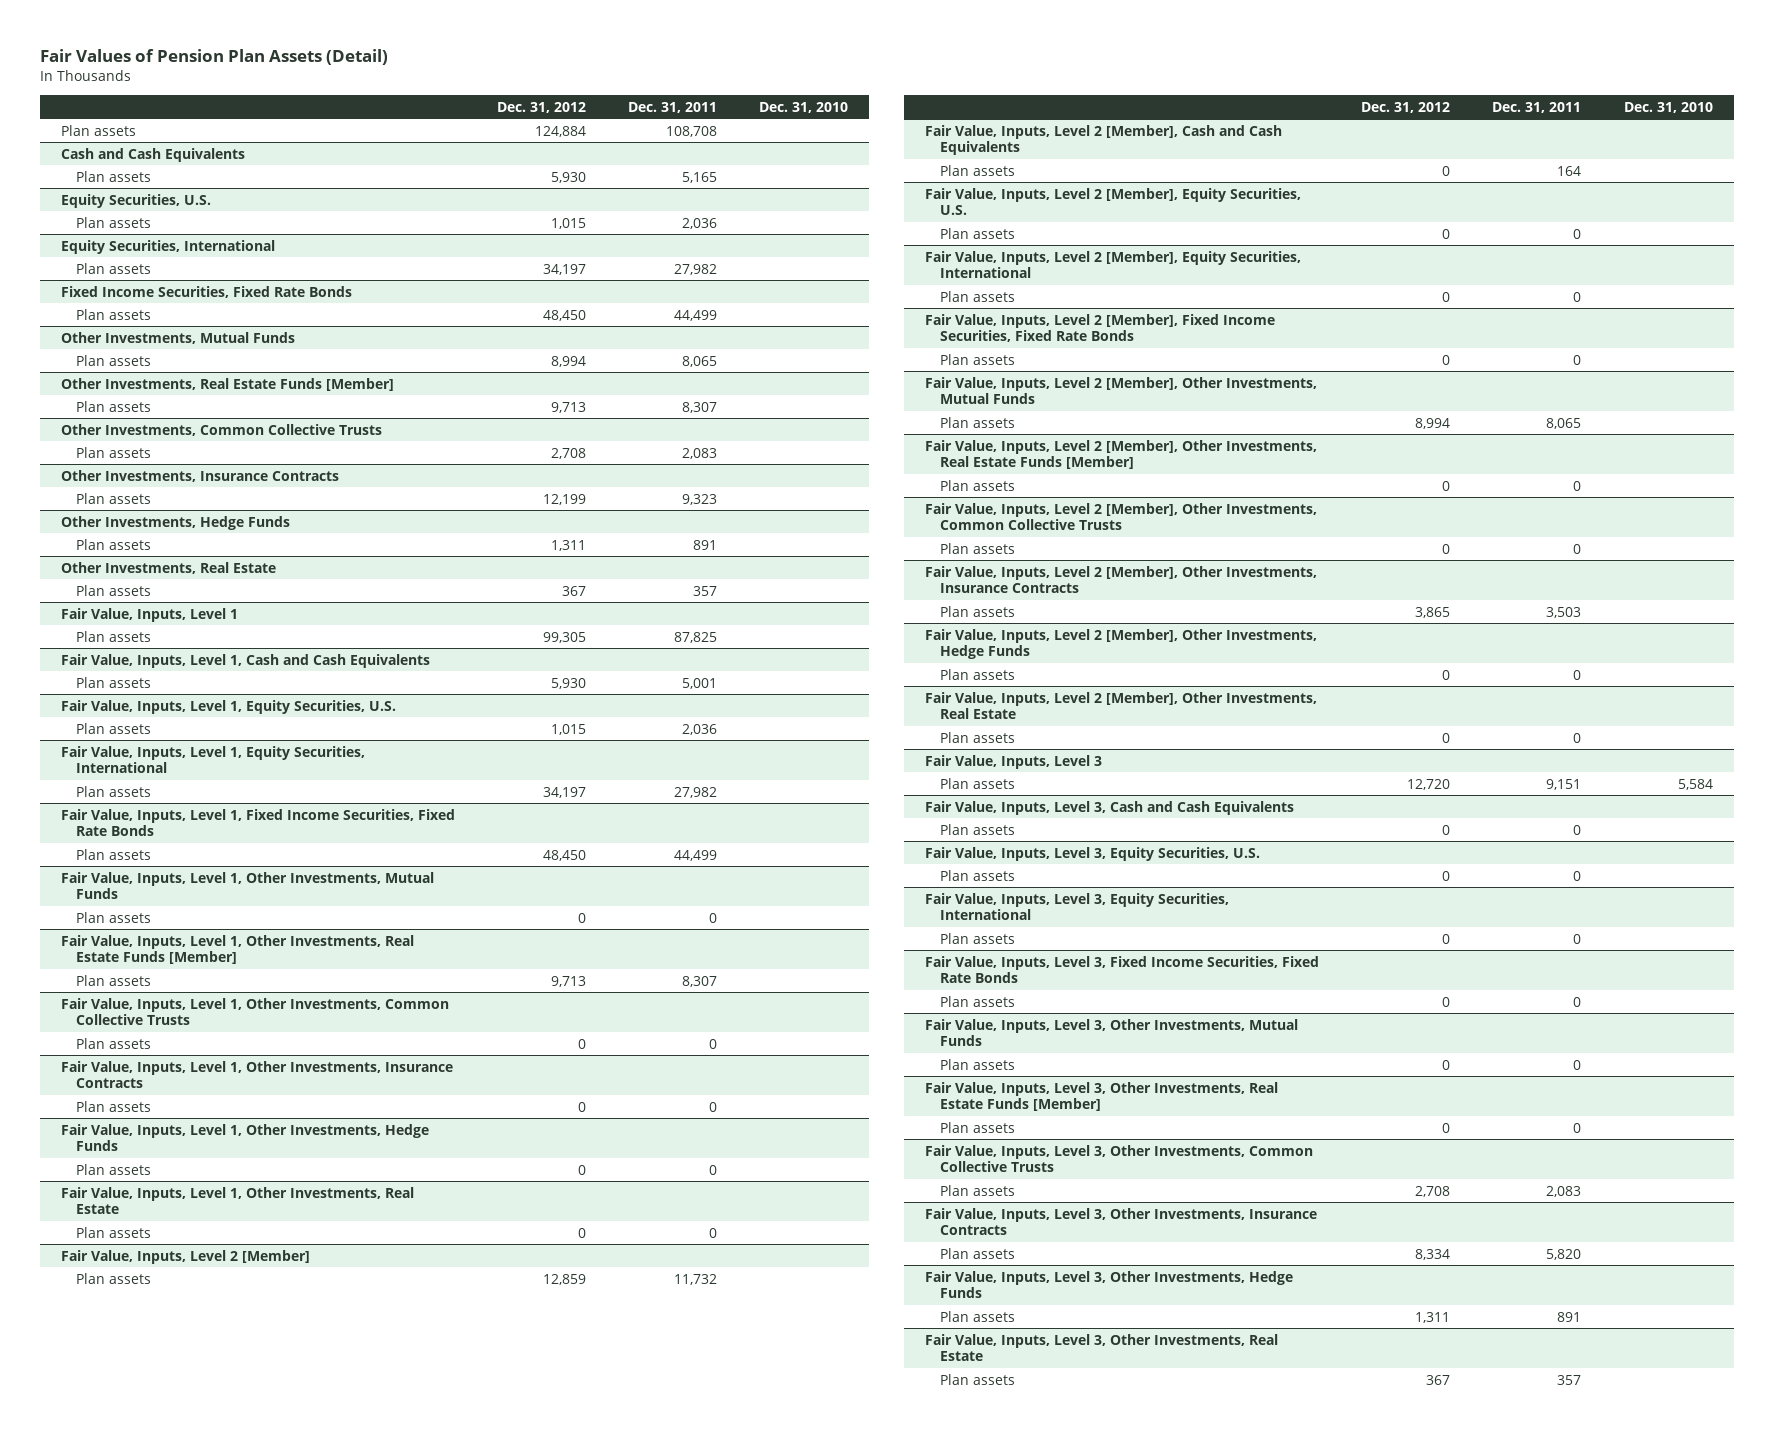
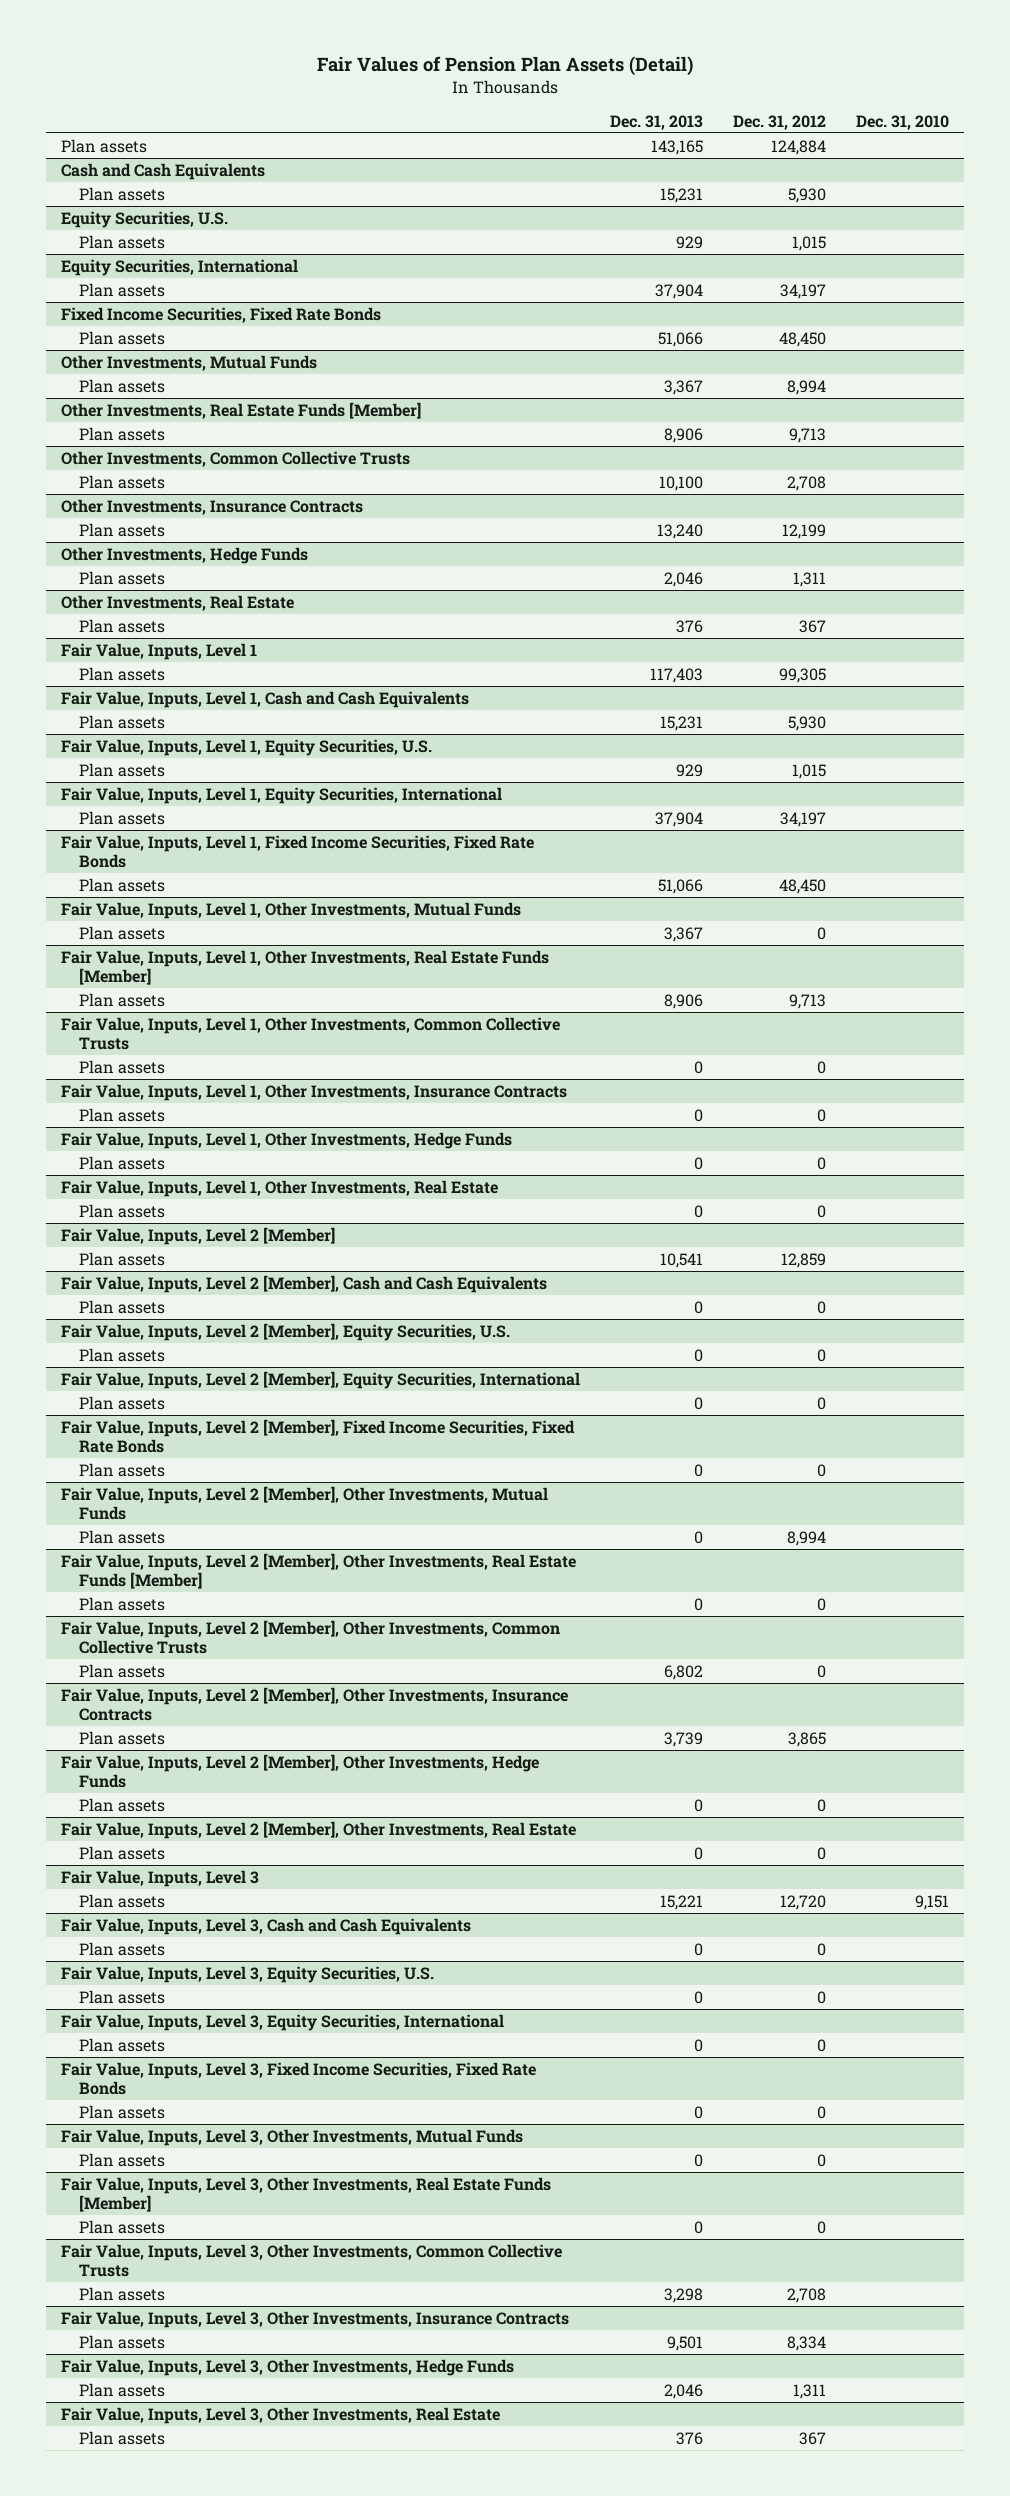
[627,101,717,113] Dec. 31, 2011 -> none
none -> [609,114,703,130] Dec. 31, 2013
[1677,778,1713,790] 5,584 -> [914,1894,949,1910] 9,151

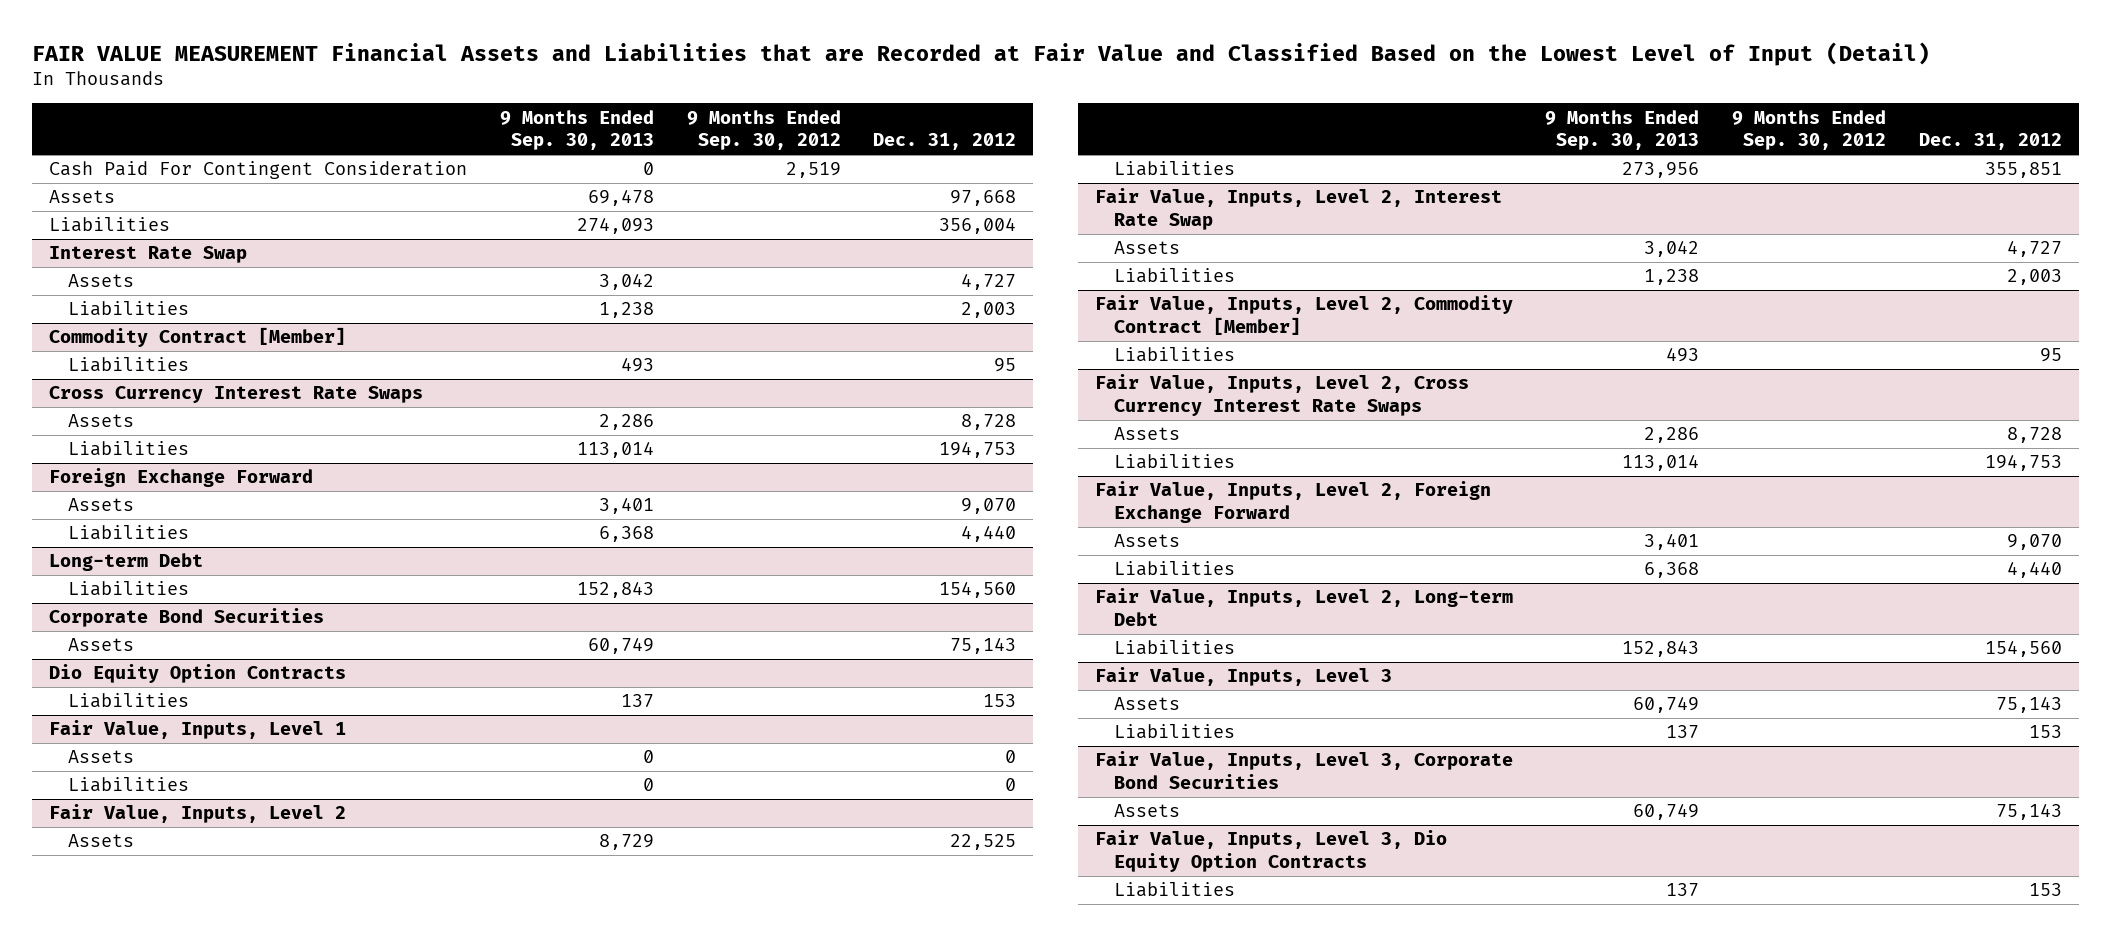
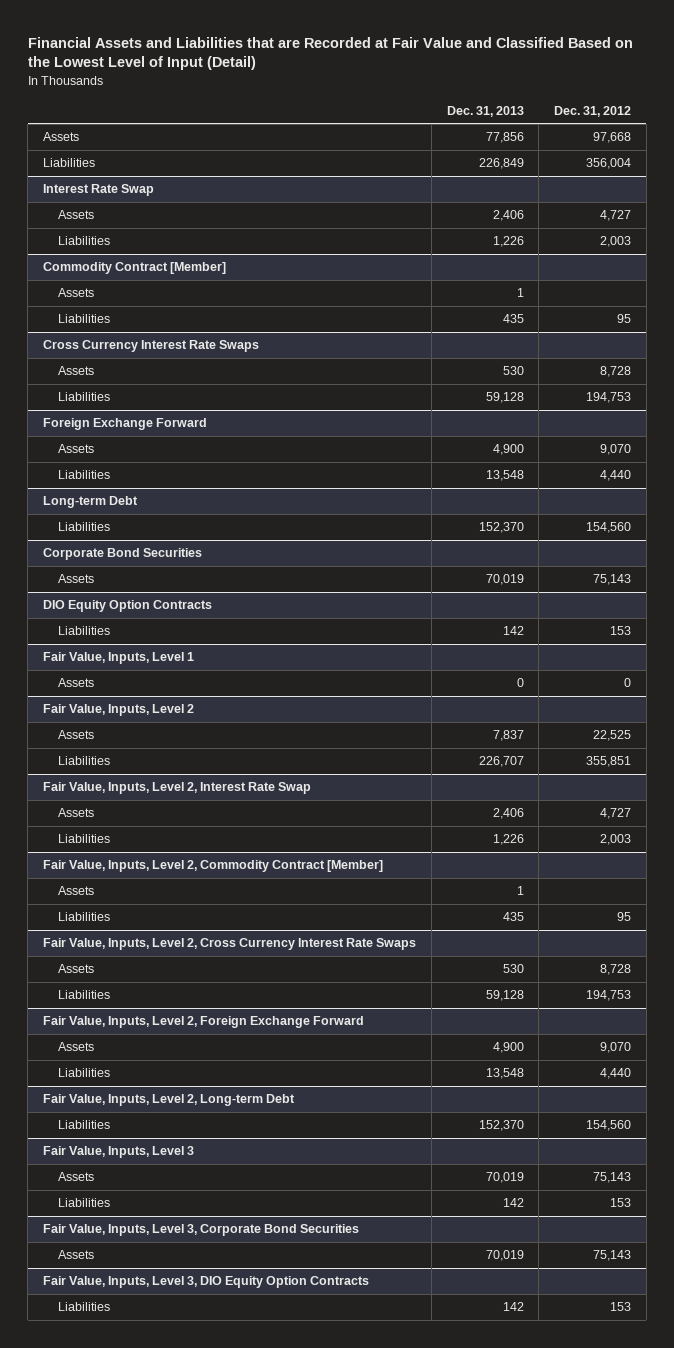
[32,41,1931,66] FAIR VALUE MEASUREMENT Financial Assets and Liabilities that are Recorded at Fair Value and Classified Based on the Lowest Level of Input (Detail) -> [27,36,633,71] Financial Assets and Liabilities that are Recorded at Fair Value and Classified Based on the Lowest Level of Input (Detail)
[499,109,654,151] 9 Months Ended Sep. 30, 2013 -> none
[686,109,841,151] 9 Months Ended Sep. 30, 2012 -> none
none -> [446,105,524,117] Dec. 31, 2013
[48,161,467,180] Cash Paid For Contingent Consideration -> none
none -> [58,288,95,298] Assets
[48,664,346,684] Dio Equity Option Contracts -> [43,600,213,613] DIO Equity Option Contracts
[68,777,190,793] Liabilities -> none
none -> [58,886,95,896] Assets
[1094,830,1447,873] Fair Value, Inputs, Level 3, Dio Equity Option Contracts -> [43,1276,370,1289] Fair Value, Inputs, Level 3, DIO Equity Option Contracts

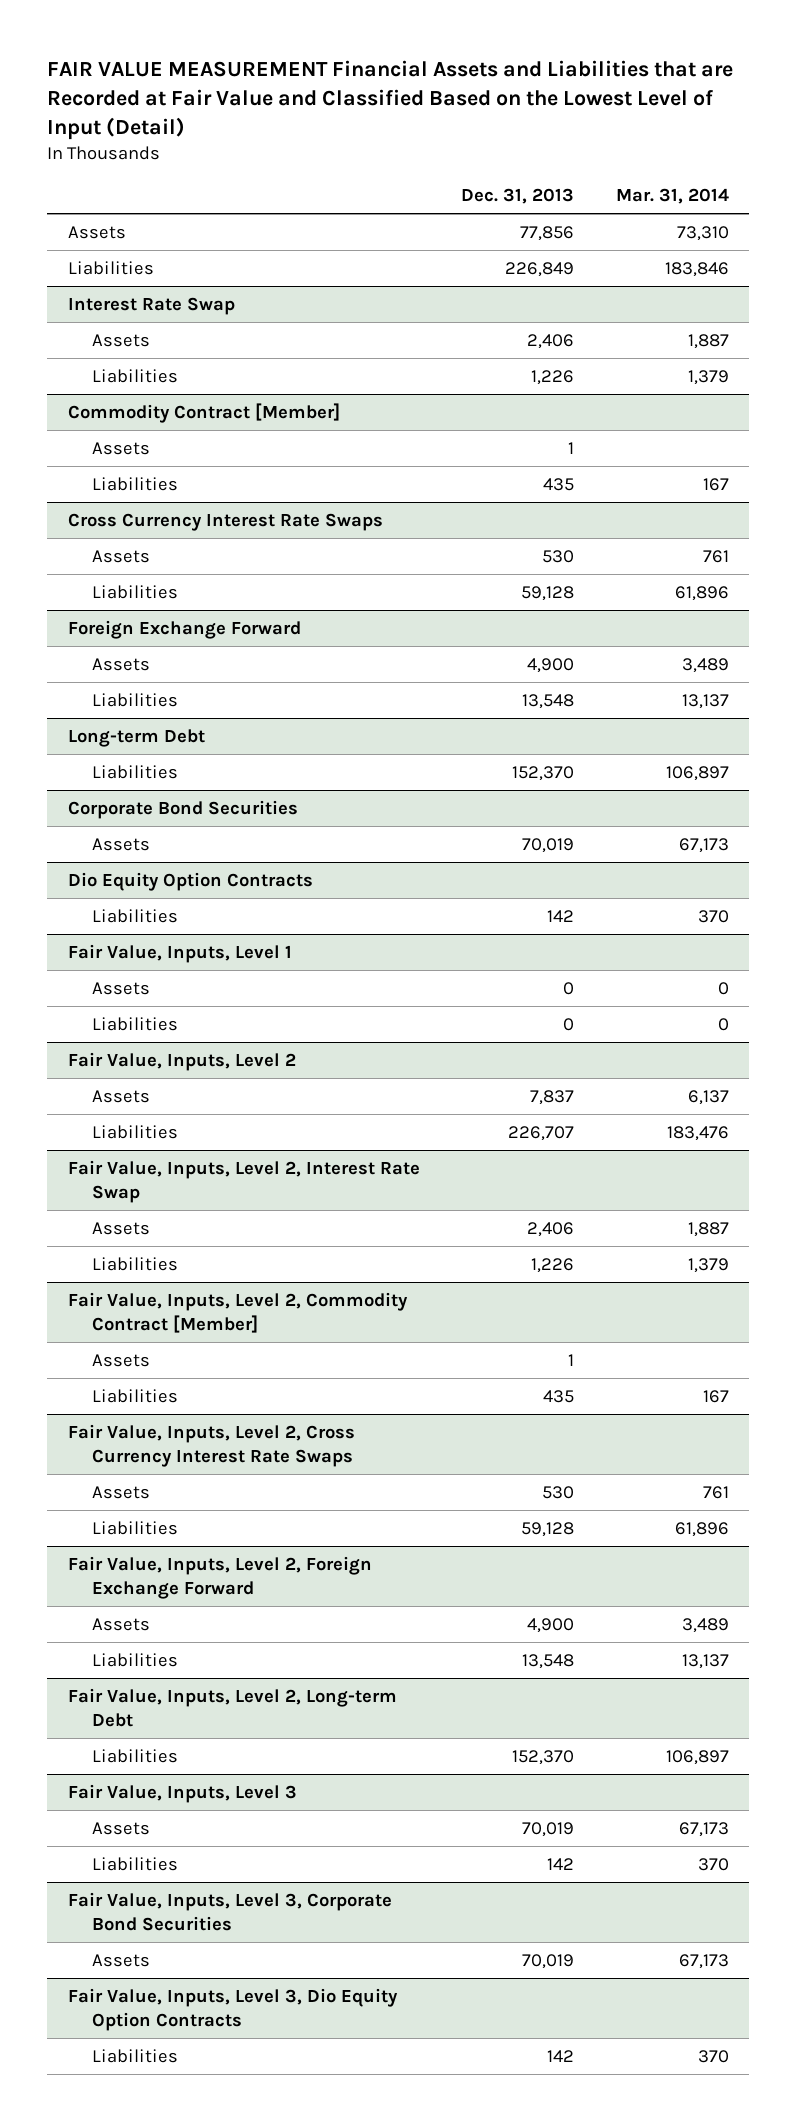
[27,36,633,71] Financial Assets and Liabilities that are Recorded at Fair Value and Classified Based on the Lowest Level of Input (Detail) -> [46,59,733,140] FAIR VALUE MEASUREMENT Financial Assets and Liabilities that are Recorded at Fair Value and Classified Based on the Lowest Level of Input (Detail)
[554,105,632,117] Dec. 31, 2012 -> none
none -> [615,188,729,205] Mar. 31, 2014
[43,600,213,613] DIO Equity Option Contracts -> [67,871,313,891] Dio Equity Option Contracts
none -> [92,1016,179,1031] Liabilities
[43,1276,370,1289] Fair Value, Inputs, Level 3, DIO Equity Option Contracts -> [67,1987,398,2031] Fair Value, Inputs, Level 3, Dio Equity Option Contracts

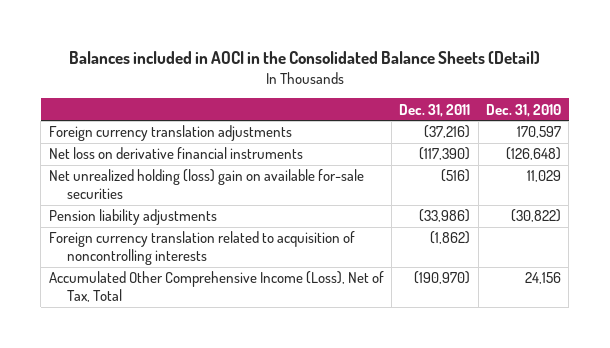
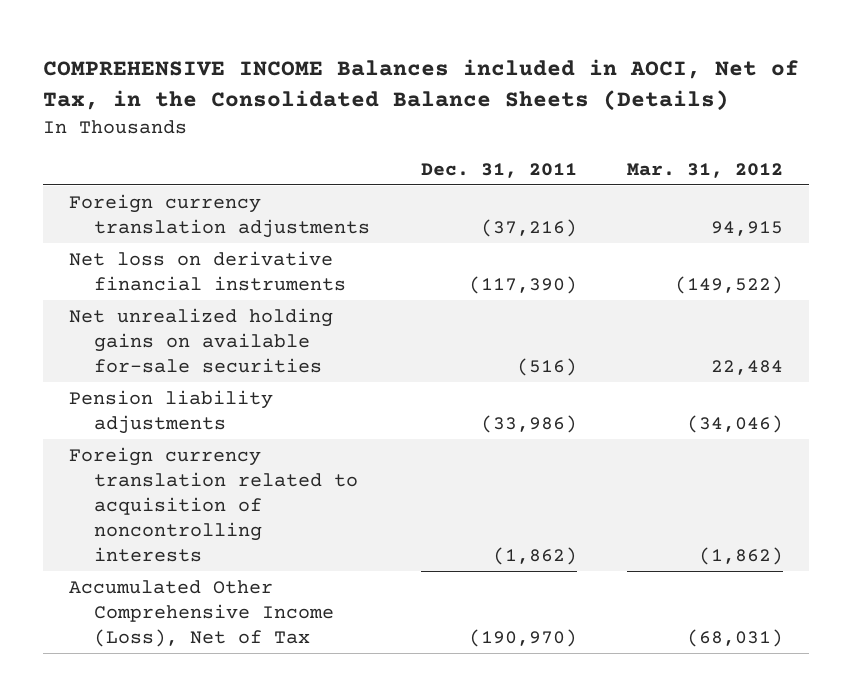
[68,50,540,64] Balances included in AOCI in the Consolidated Balance Sheets (Detail) -> [43,58,800,111] COMPREHENSIVE INCOME Balances included in AOCI, Net of Tax, in the Consolidated Balance Sheets (Details)
[486,103,562,117] Dec. 31, 2010 -> none
none -> [627,162,784,178] Mar. 31, 2012
[48,169,364,200] Net unrealized holding (loss) gain on available for-sale securities -> [68,307,333,373] Net unrealized holding gains on available for-sale securities
[48,271,384,303] Accumulated Other Comprehensive Income (Loss), Net of Tax, Total -> [68,579,334,647] Accumulated Other Comprehensive Income (Loss), Net of Tax

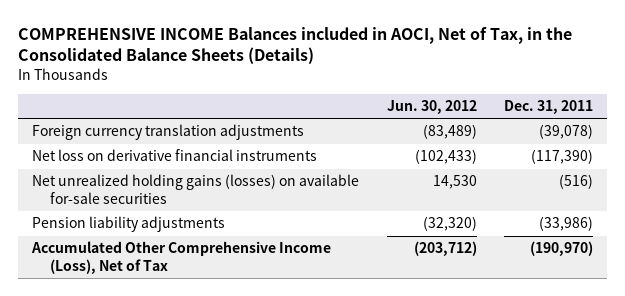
[627,162,784,178] Mar. 31, 2012 -> none
none -> [386,100,477,115] Jun. 30, 2012
[480,218,577,237] (37,216) -> [539,124,594,140] (39,078)
[68,307,333,373] Net unrealized holding gains on available for-sale securities -> [32,174,360,205] Net unrealized holding gains (losses) on available for-sale securities
[68,446,358,563] Foreign currency translation related to acquisition of noncontrolling interests -> none

